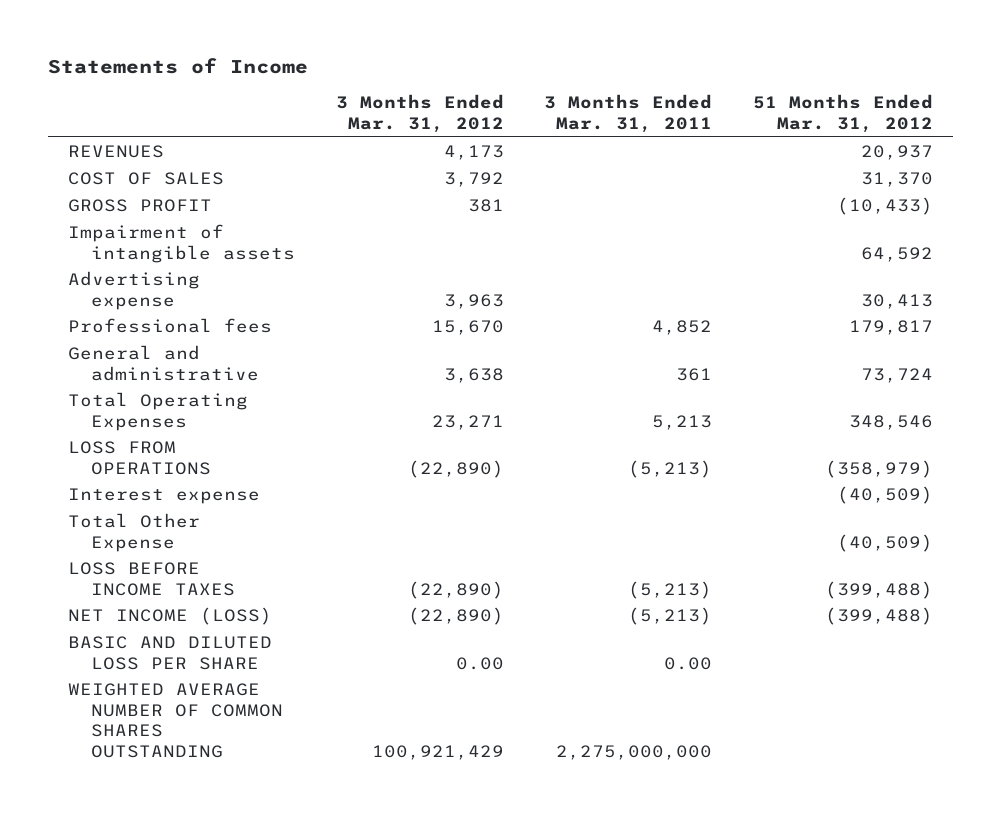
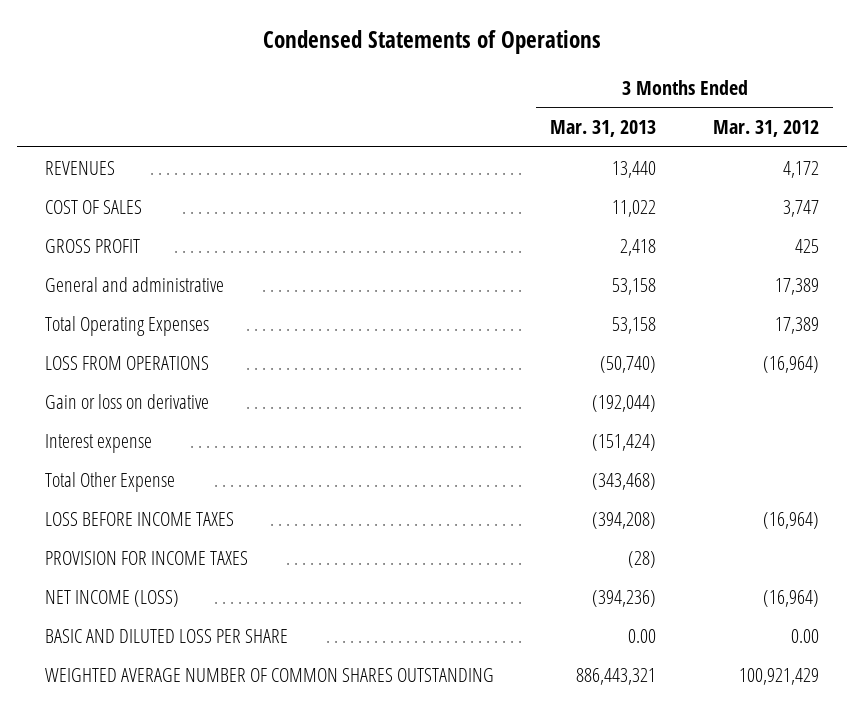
[47,57,308,74] Statements of Income -> [262,30,601,55] Condensed Statements of Operations
[544,94,713,133] 3 Months Ended Mar. 31, 2011 -> none
[752,94,933,133] 51 Months Ended Mar. 31, 2012 -> none
none -> [550,120,657,138] Mar. 31, 2013
[67,224,296,263] Impairment of intangible assets -> none
[67,271,200,310] Advertising expense -> none
[67,318,272,334] Professional fees -> none
[443,145,504,161] 4,173 -> [782,160,819,178] 4,172
[443,172,504,188] 3,792 -> [782,199,819,217] 3,747
[467,199,504,213] 381 -> [794,238,819,253] 425
[443,367,504,383] 3,638 -> [774,277,819,295] 17,389
[431,414,504,430] 23,271 -> [774,316,819,334] 17,389
[407,459,504,478] (22,890) -> [762,355,819,373] (16,964)
none -> [44,393,209,409] Gain or loss on derivative
[407,580,504,599] (22,890) -> [762,511,819,529] (16,964)
none -> [44,550,248,565] PROVISION FOR INCOME TAXES
[407,607,504,626] (22,890) -> [762,589,819,607] (16,964)

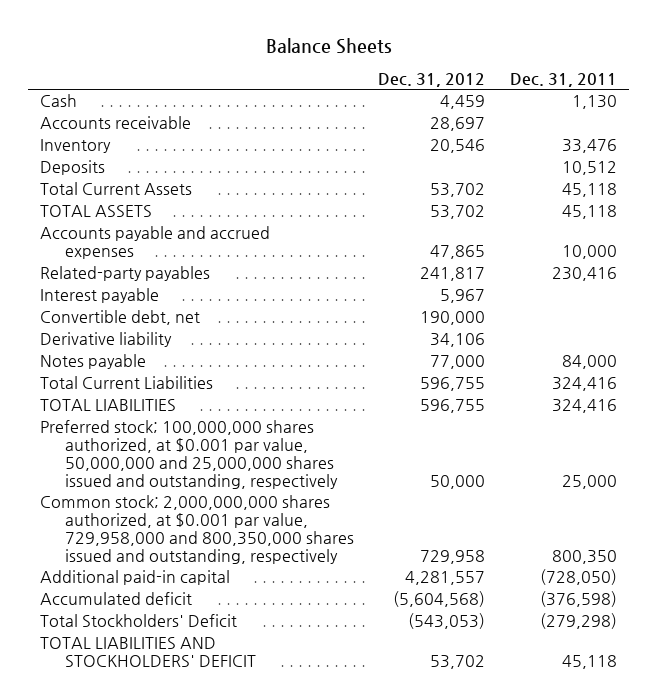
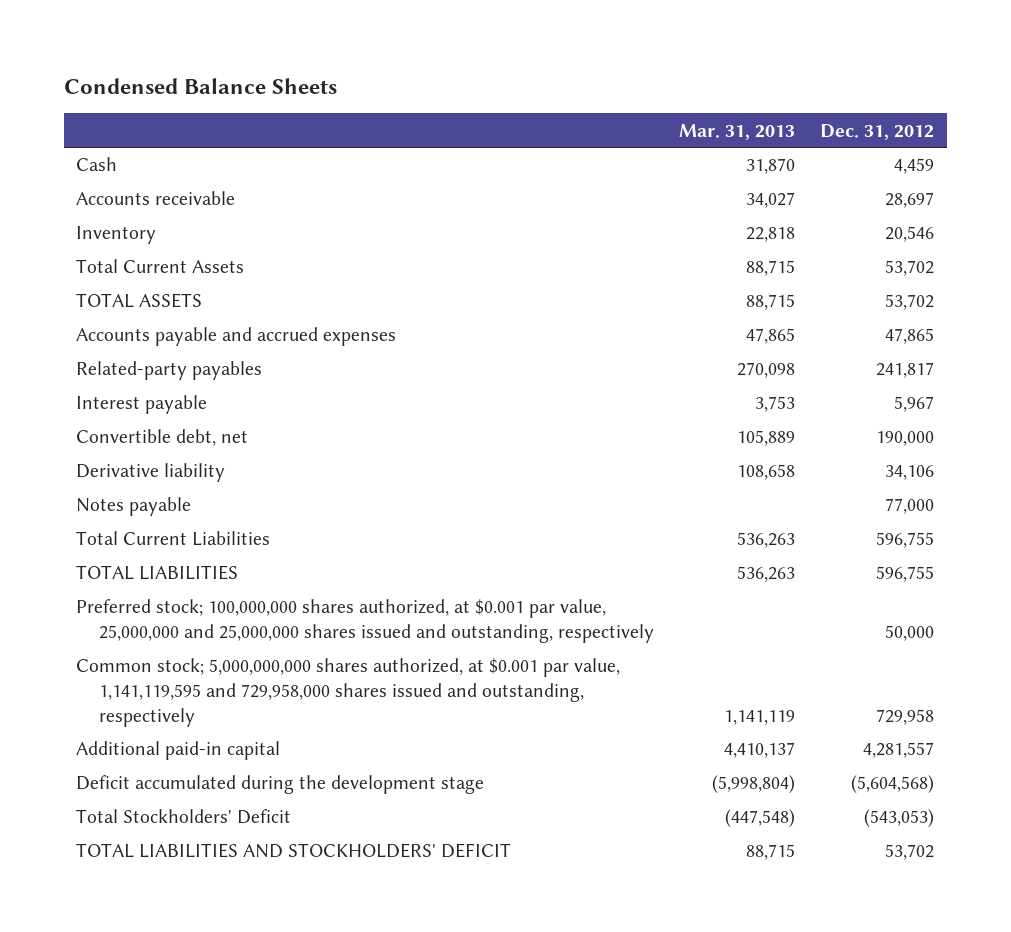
[265,37,392,54] Balance Sheets -> [63,77,337,94] Condensed Balance Sheets
[509,72,617,87] Dec. 31, 2011 -> none
none -> [679,123,796,140] Mar. 31, 2013
[40,160,106,176] Deposits -> none
[40,420,338,489] Preferred stock; 100,000,000 shares authorized, at $0.001 par value, 50,000,000 and 25,000,000 shares issued and outstanding, respectively -> [76,599,654,643] Preferred stock; 100,000,000 shares authorized, at $0.001 par value, 25,000,000 and 25,000,000 shares issued and outstanding, respectively
[40,495,354,564] Common stock; 2,000,000,000 shares authorized, at $0.001 par value, 729,958,000 and 800,350,000 shares issued and outstanding, respectively -> [76,658,621,727] Common stock; 5,000,000,000 shares authorized, at $0.001 par value, 1,141,119,595 and 729,958,000 shares issued and outstanding, respectively
[40,592,193,606] Accumulated deficit -> [76,775,485,795] Deficit accumulated during the development stage

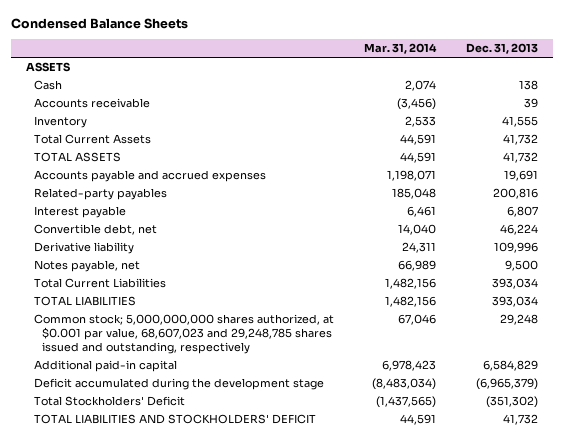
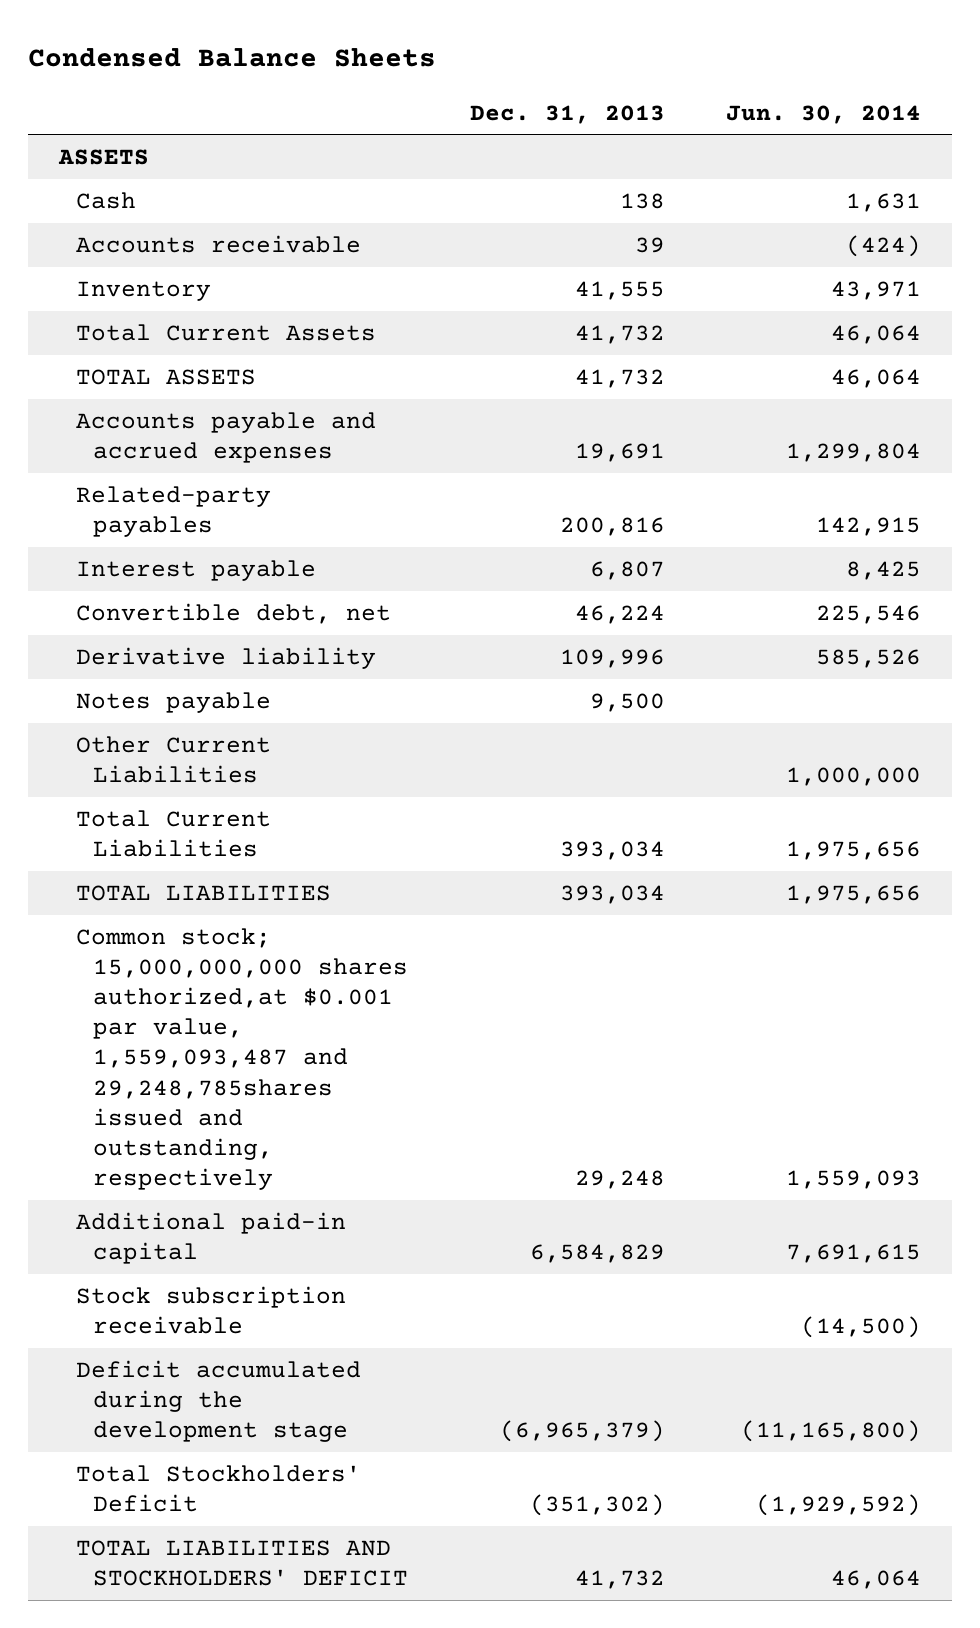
[363,43,437,55] Mar. 31, 2014 -> none
none -> [726,104,922,124] Jun. 30, 2014
[33,260,140,273] Notes payable, net -> [76,691,272,713] Notes payable
none -> [76,735,272,784] Other Current Liabilities
[33,314,334,355] Common stock; 5,000,000,000 shares authorized, at $0.001 par value, 68,607,023 and 29,248,785 shares issued and outstanding, respectively -> [76,927,409,1190] Common stock; 15,000,000,000 shares authorized,at $0.001 par value, 1,559,093,487 and 29,248,785shares issued and outstanding, respectively
none -> [76,1285,347,1335] Stock subscription receivable

